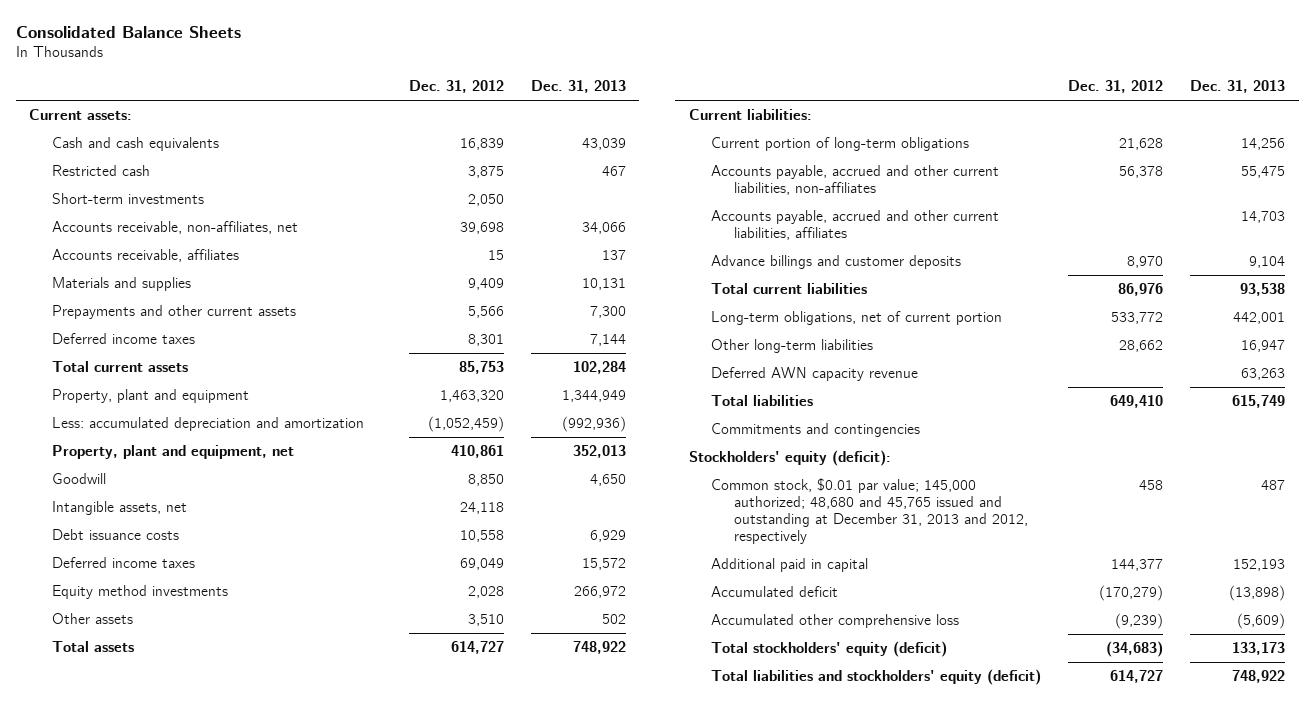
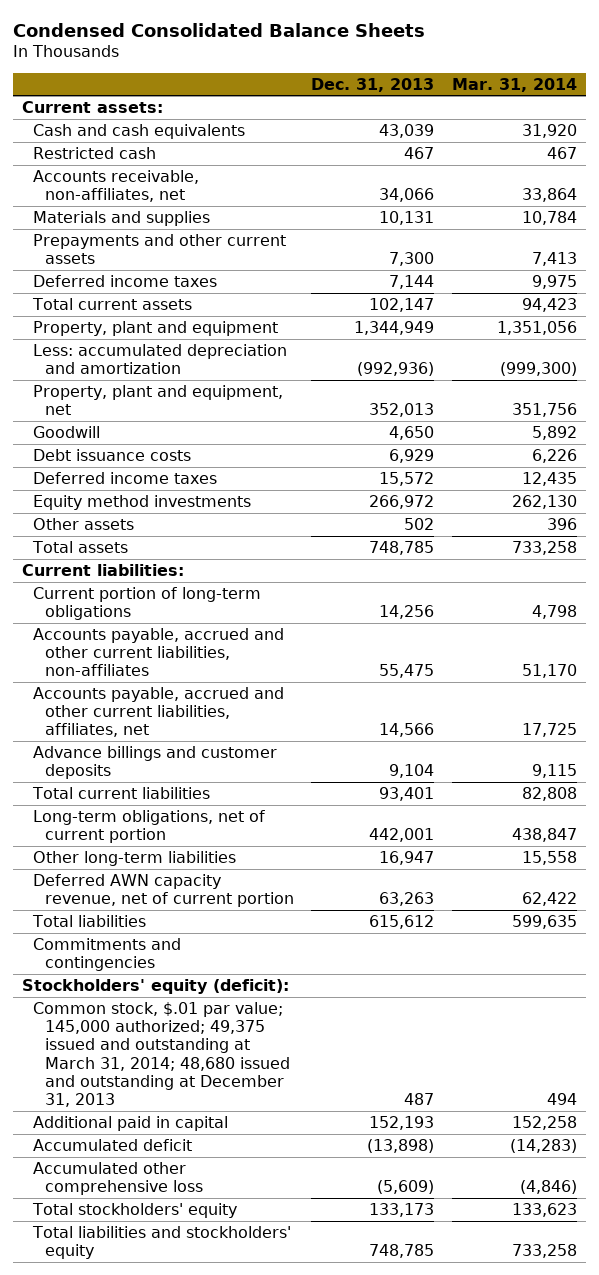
[15,26,241,39] Consolidated Balance Sheets -> [12,22,425,37] Condensed Consolidated Balance Sheets
[409,79,505,93] Dec. 31, 2012 -> none
none -> [452,77,578,92] Mar. 31, 2014
[52,193,205,205] Short-term investments -> none
[52,249,240,263] Accounts receivable, affiliates -> none
[572,361,626,375] 102,284 -> [369,297,435,312] 102,147
[52,501,188,516] Intangible assets, net -> none
[572,641,626,655] 748,922 -> [369,540,435,555] 748,785
[711,210,1000,241] Accounts payable, accrued and other current liabilities, affiliates -> [33,686,285,738] Accounts payable, accrued and other current liabilities, affiliates, net
[1241,211,1286,224] 14,703 -> [379,723,435,738] 14,566
[1240,283,1286,297] 93,538 -> [379,786,435,801] 93,401
[711,367,919,382] Deferred AWN capacity revenue -> [33,873,294,908] Deferred AWN capacity revenue, net of current portion
[1232,395,1286,409] 615,749 -> [369,914,435,929] 615,612
[711,478,1029,545] Common stock, $0.01 par value; 145,000 authorized; 48,680 and 45,765 issued and outstanding at December 31, 2013 and 2012, respectively -> [33,1001,290,1107] Common stock, $.01 par value; 145,000 authorized; 49,375 issued and outstanding at March 31, 2014; 48,680 issued and outstanding at December 31, 2013
[711,641,948,658] Total stockholders' equity (deficit) -> [32,1202,238,1218] Total stockholders' equity
[711,669,1042,686] Total liabilities and stockholders' equity (deficit) -> [32,1225,292,1260] Total liabilities and stockholders' equity
[1232,670,1286,684] 748,922 -> [369,1244,435,1259] 748,785

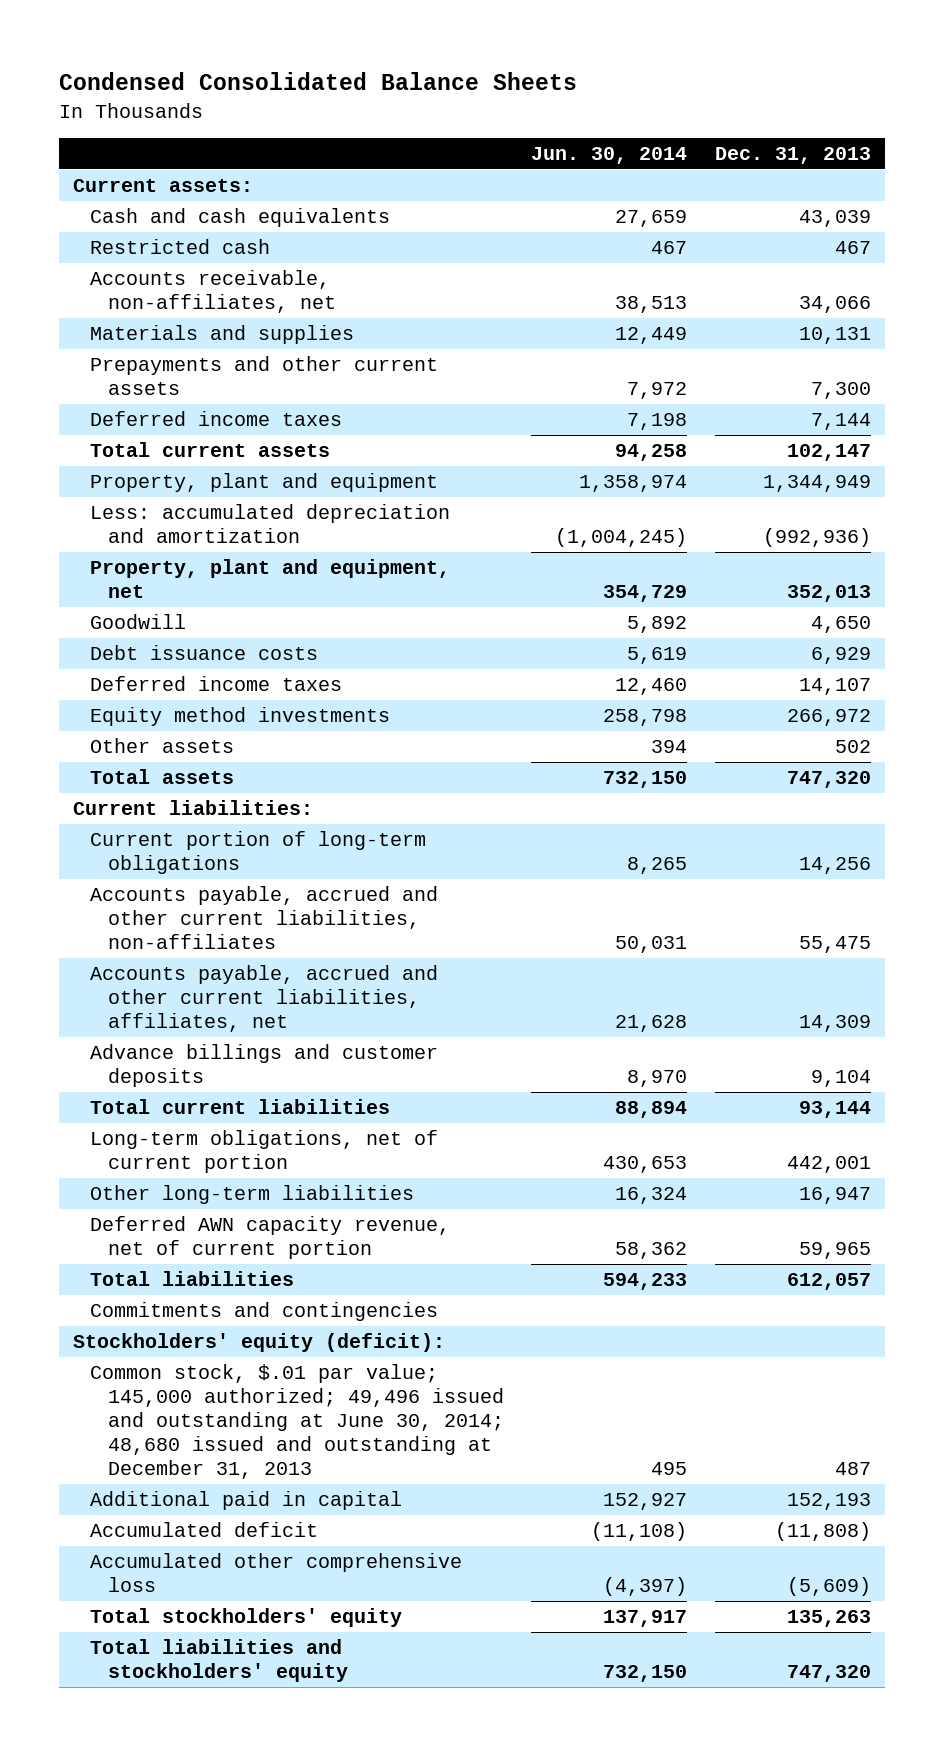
[452,77,578,92] Mar. 31, 2014 -> none
none -> [531,146,688,164] Jun. 30, 2014
[379,471,435,486] 15,572 -> [799,678,872,696] 14,107
[369,540,435,555] 748,785 -> [787,771,872,789] 747,320
[379,723,435,738] 14,566 -> [799,1015,872,1033] 14,309
[379,786,435,801] 93,401 -> [799,1101,872,1119] 93,144
[379,892,435,907] 63,263 -> [799,1242,872,1260] 59,965
[369,914,435,929] 615,612 -> [787,1273,872,1291] 612,057
[33,1001,290,1107] Common stock, $.01 par value; 145,000 authorized; 49,375 issued and outstanding at March 31, 2014; 48,680 issued and outstanding at December 31, 2013 -> [90,1364,504,1479] Common stock, $.01 par value; 145,000 authorized; 49,496 issued and outstanding at June 30, 2014; 48,680 issued and outstanding at December 31, 2013
[367,1138,435,1153] (13,898) -> [775,1522,872,1542] (11,808)
[369,1202,435,1217] 133,173 -> [787,1610,872,1628] 135,263
[369,1244,435,1259] 748,785 -> [787,1665,872,1683] 747,320

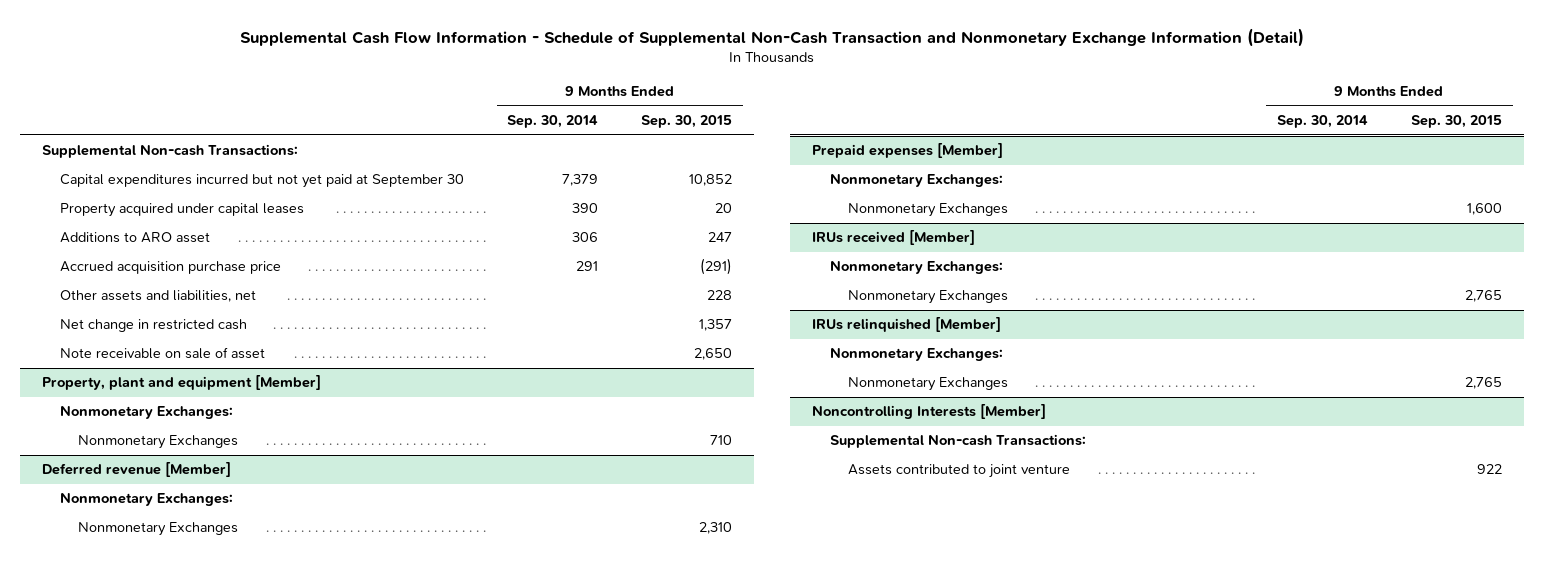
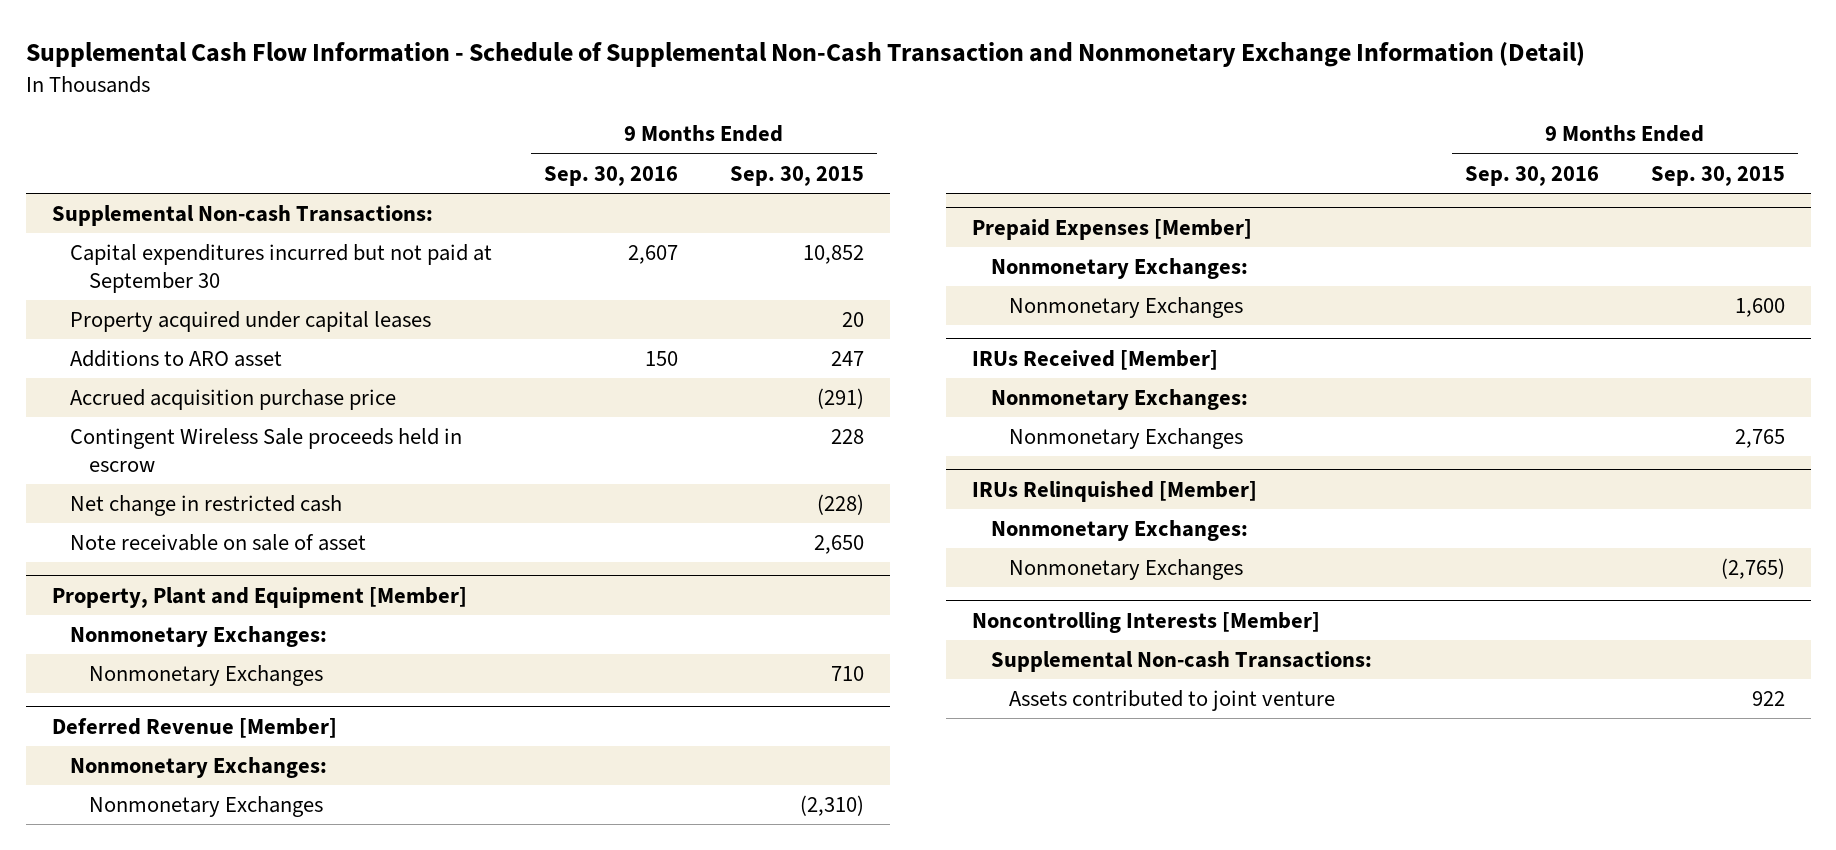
[507,115,599,129] Sep. 30, 2014 -> none
none -> [544,165,679,186] Sep. 30, 2016
[60,174,465,189] Capital expenditures incurred but not yet paid at September 30 -> [70,244,493,293] Capital expenditures incurred but not paid at September 30
[60,290,257,303] Other assets and liabilities, net -> [70,428,463,472] Contingent Wireless Sale proceeds held in escrow
[699,319,733,332] 1,357 -> [816,494,864,516] (228)
[42,375,322,391] Property, plant and equipment [Member] -> [51,586,467,608] Property, Plant and Equipment [Member]
[42,462,232,478] Deferred revenue [Member] -> [51,717,337,738] Deferred Revenue [Member]
[699,522,733,535] 2,310 -> [799,795,864,817] (2,310)
[811,143,1003,159] Prepaid expenses [Member] -> [972,218,1253,240] Prepaid Expenses [Member]
[811,230,975,246] IRUs received [Member] -> [972,349,1219,370] IRUs Received [Member]
[811,317,1001,333] IRUs relinquished [Member] -> [972,480,1258,502] IRUs Relinquished [Member]
[1465,377,1503,390] 2,765 -> [1720,558,1785,580] (2,765)

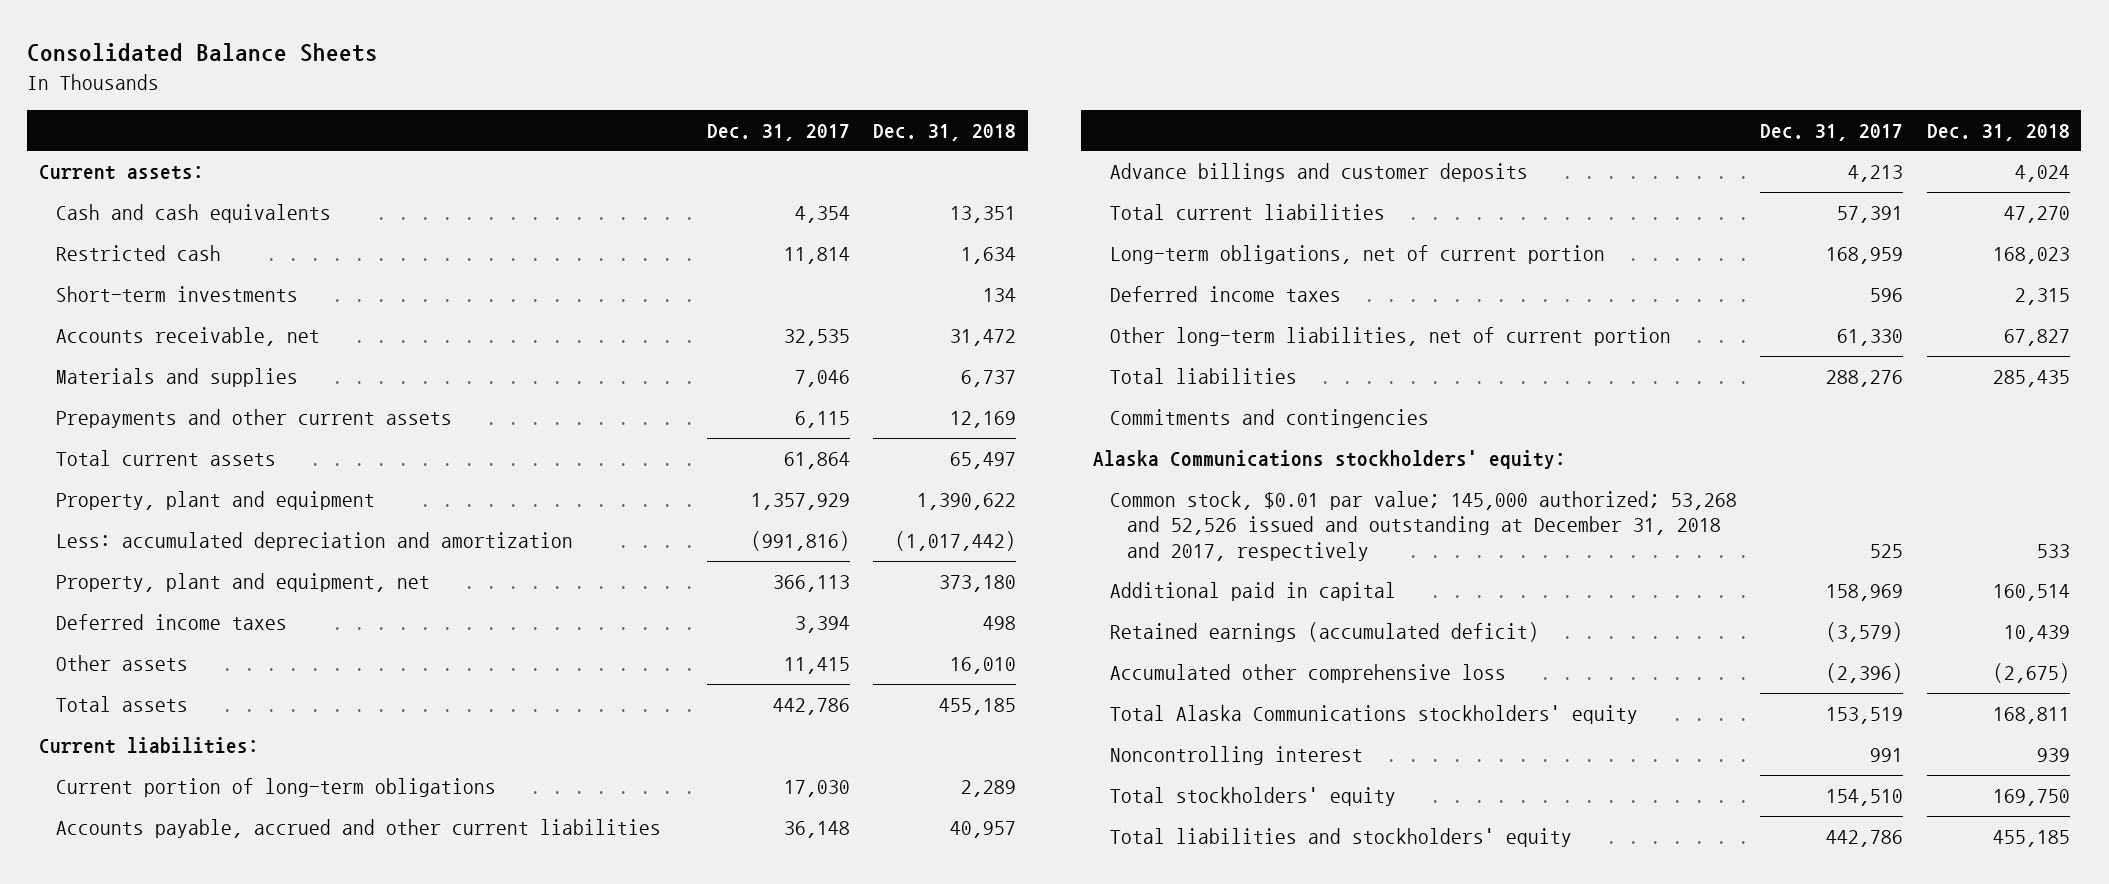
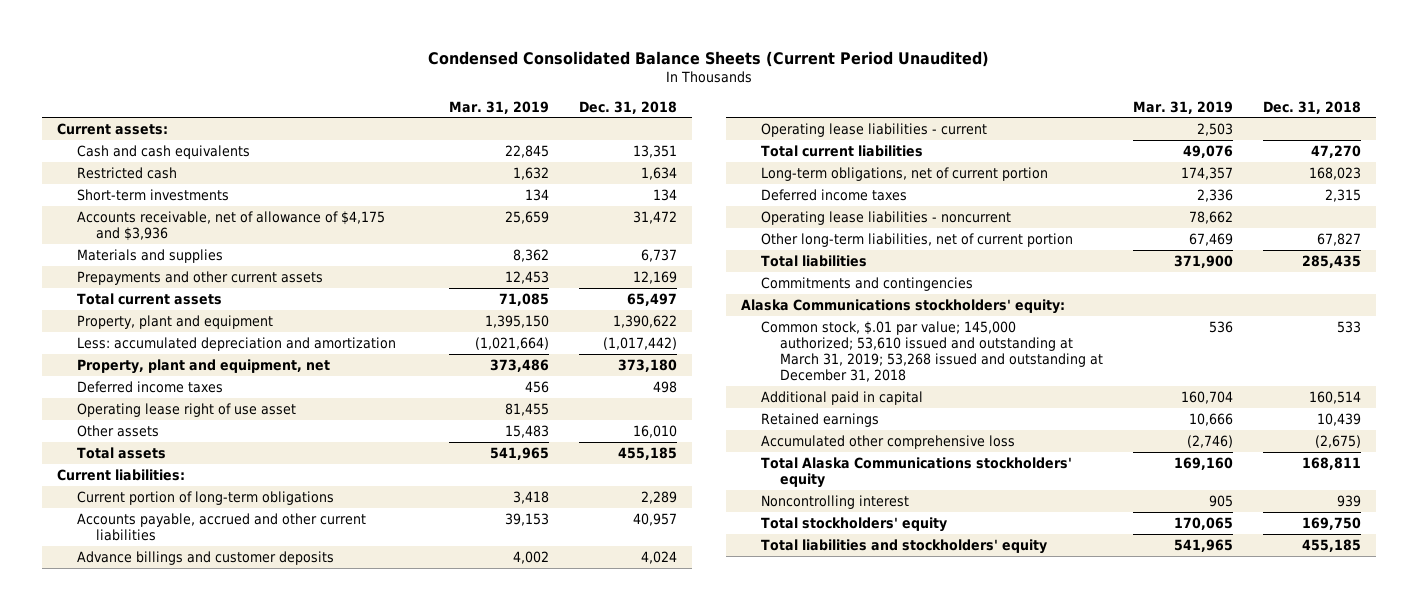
[27,43,379,63] Consolidated Balance Sheets -> [428,50,990,67] Condensed Consolidated Balance Sheets (Current Period Unaudited)
[706,123,850,141] Dec. 31, 2017 -> none
none -> [449,100,550,114] Mar. 31, 2019
[56,327,321,347] Accounts receivable, net -> [76,210,385,241] Accounts receivable, net of allowance of $4,175 and $3,936
none -> [76,402,296,417] Operating lease right of use asset
none -> [760,122,987,137] Operating lease liabilities - current
none -> [760,210,1011,225] Operating lease liabilities - noncurrent
[1109,491,1737,561] Common stock, $0.01 par value; 145,000 authorized; 53,268 and 52,526 issued and outstanding at December 31, 2018 and 2017, respectively -> [760,320,1104,383] Common stock, $.01 par value; 145,000 authorized; 53,610 issued and outstanding at March 31, 2019; 53,268 issued and outstanding at December 31, 2018
[1109,622,1539,643] Retained earnings (accumulated deficit) -> [760,412,879,427] Retained earnings

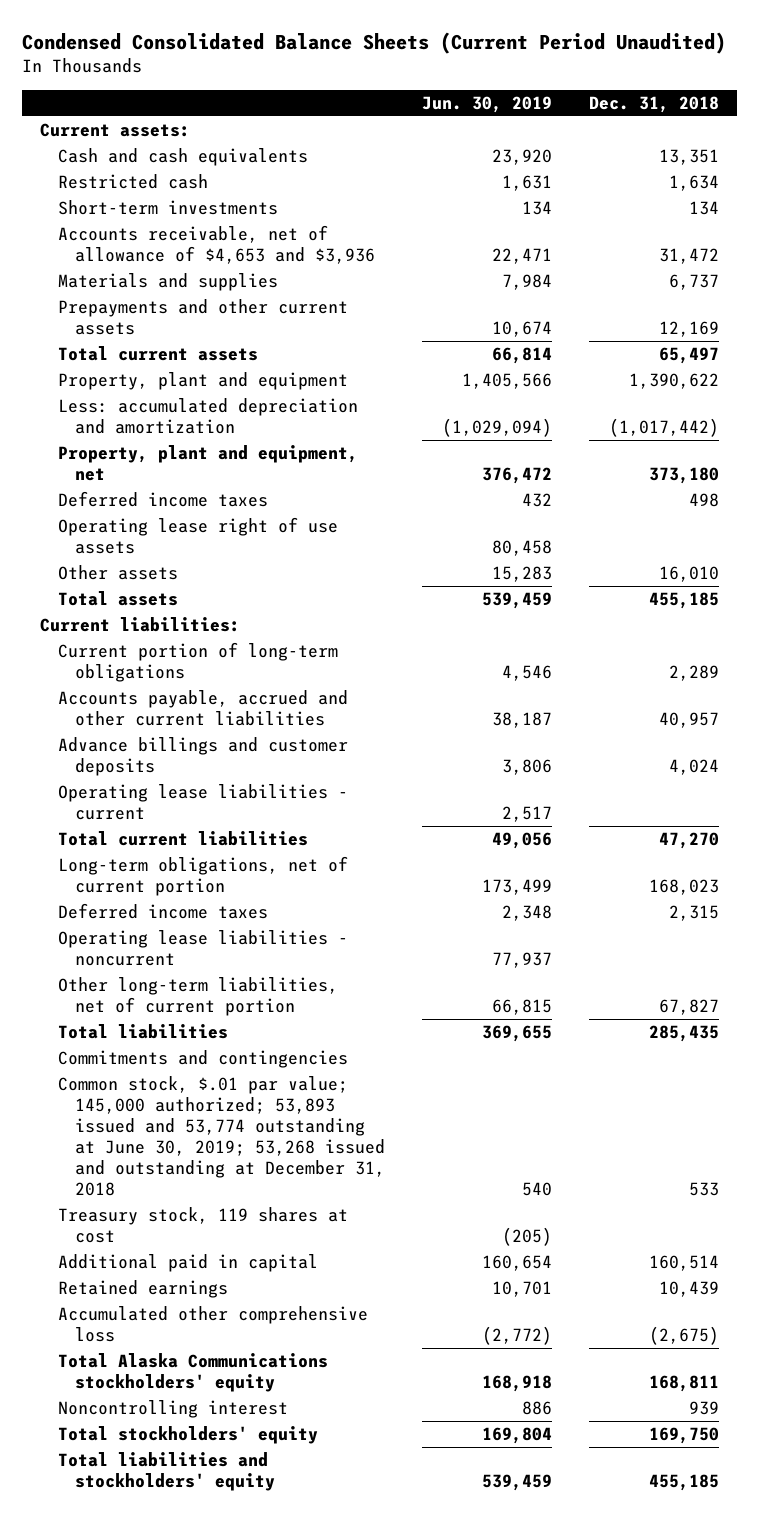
[449,100,550,114] Mar. 31, 2019 -> none
none -> [421,95,552,113] Jun. 30, 2019
[76,210,385,241] Accounts receivable, net of allowance of $4,175 and $3,936 -> [57,224,376,264] Accounts receivable, net of allowance of $4,653 and $3,936
[76,402,296,417] Operating lease right of use asset -> [57,516,338,554] Operating lease right of use assets
[741,298,1066,314] Alaska Communications stockholders' equity: -> none
[760,320,1104,383] Common stock, $.01 par value; 145,000 authorized; 53,610 issued and outstanding at March 31, 2019; 53,268 issued and outstanding at December 31, 2018 -> [57,1075,386,1197] Common stock, $.01 par value; 145,000 authorized; 53,893 issued and 53,774 outstanding at June 30, 2019; 53,268 issued and outstanding at December 31, 2018
none -> [57,1206,348,1243] Treasury stock, 119 shares at cost

